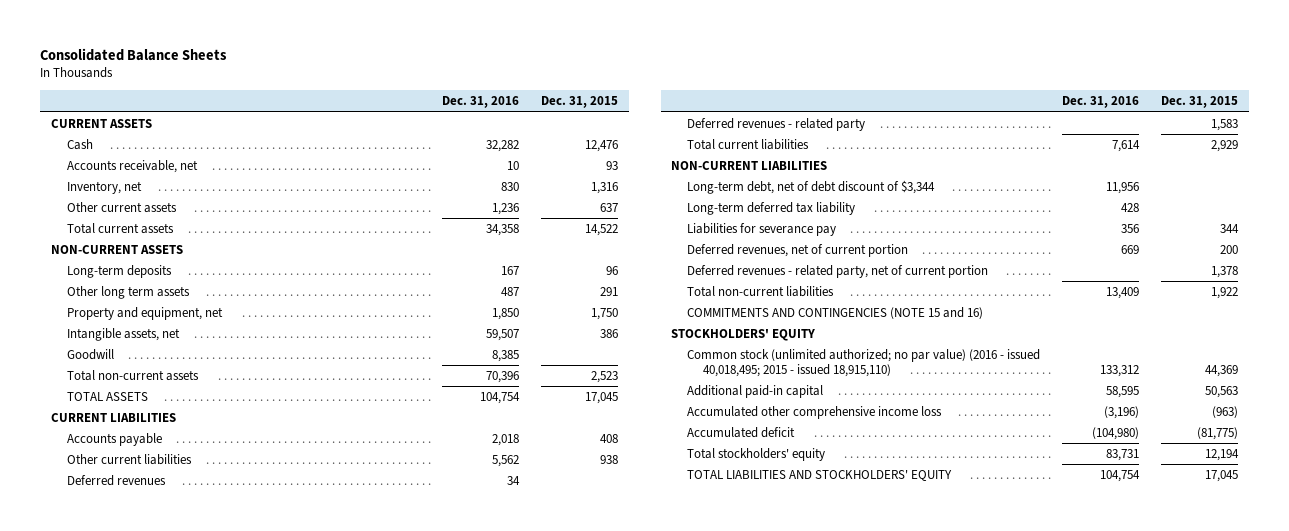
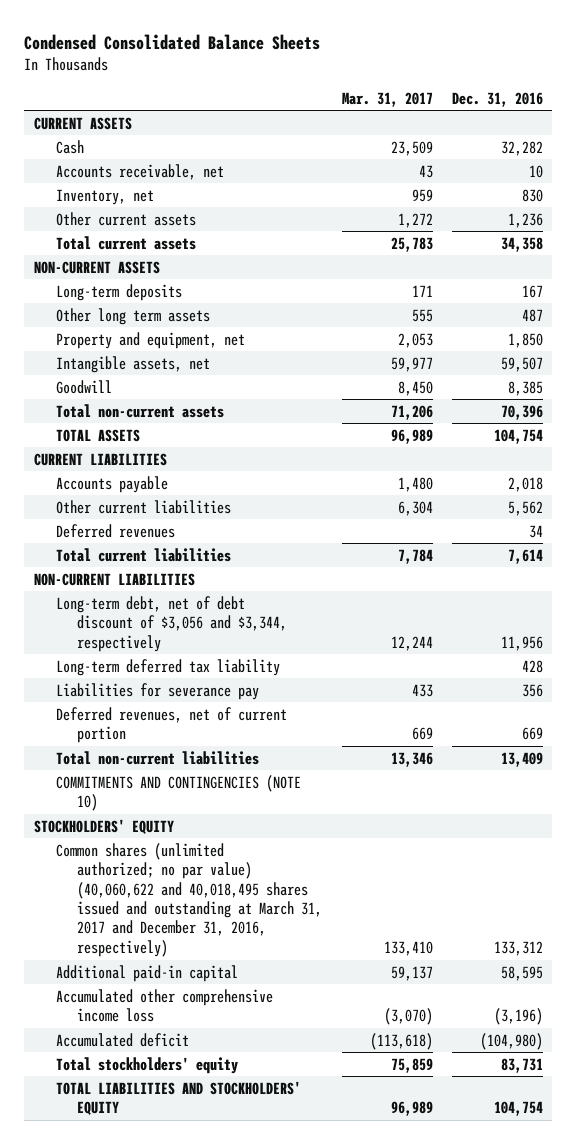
[40,48,228,62] Consolidated Balance Sheets -> [24,33,321,50] Condensed Consolidated Balance Sheets
[540,96,618,109] Dec. 31, 2015 -> none
none -> [341,91,433,107] Mar. 31, 2017
[687,117,866,131] Deferred revenues - related party -> none
[687,179,936,194] Long-term debt, net of debt discount of $3,344 -> [55,595,288,652] Long-term debt, net of debt discount of $3,056 and $3,344, respectively
[687,264,989,278] Deferred revenues - related party, net of current portion -> none
[687,306,984,319] COMMITMENTS AND CONTINGENCIES (NOTE 15 and 16) -> [55,774,301,812] COMMITMENTS AND CONTINGENCIES (NOTE 10)
[687,348,1041,377] Common stock (unlimited authorized; no par value) (2016 - issued 40,018,495; 2015 - issued 18,915,110) -> [55,842,323,957] Common shares (unlimited authorized; no par value) (40,060,622 and 40,018,495 shares issued and outstanding at March 31, 2017 and December 31, 2016, respectively)

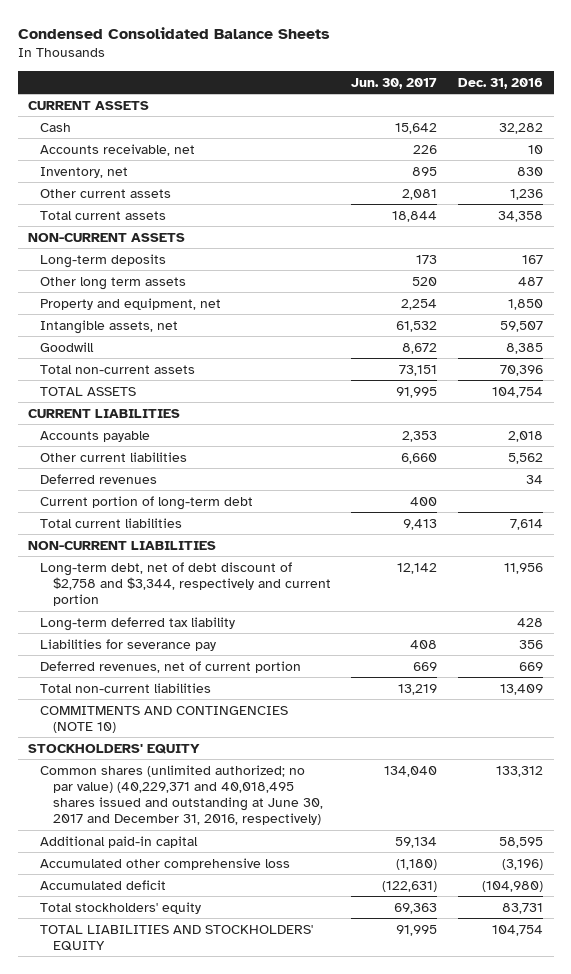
[341,91,433,107] Mar. 31, 2017 -> none
none -> [351,77,438,89] Jun. 30, 2017
none -> [40,495,254,510] Current portion of long-term debt
[55,595,288,652] Long-term debt, net of debt discount of $3,056 and $3,344, respectively -> [40,561,331,607] Long-term debt, net of debt discount of $2,758 and $3,344, respectively and current portion
[55,842,323,957] Common shares (unlimited authorized; no par value) (40,060,622 and 40,018,495 shares issued and outstanding at March 31, 2017 and December 31, 2016, respectively) -> [40,764,323,826] Common shares (unlimited authorized; no par value) (40,229,371 and 40,018,495 shares issued and outstanding at June 30, 2017 and December 31, 2016, respectively)
[55,988,273,1023] Accumulated other comprehensive income loss -> [40,857,291,870] Accumulated other comprehensive loss

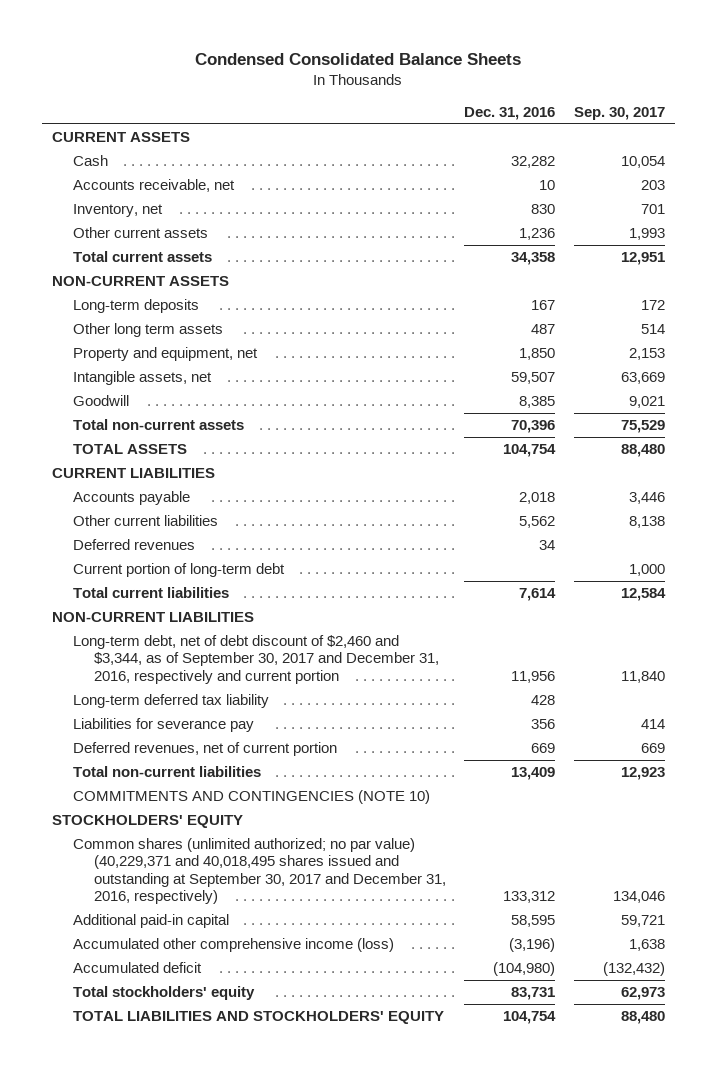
[351,77,438,89] Jun. 30, 2017 -> none
none -> [574,106,666,120] Sep. 30, 2017
[40,561,331,607] Long-term debt, net of debt discount of $2,758 and $3,344, respectively and current portion -> [72,635,439,684] Long-term debt, net of debt discount of $2,460 and $3,344, as of September 30, 2017 and December 31, 2016, respectively and current portion
[40,764,323,826] Common shares (unlimited authorized; no par value) (40,229,371 and 40,018,495 shares issued and outstanding at June 30, 2017 and December 31, 2016, respectively) -> [72,838,446,905] Common shares (unlimited authorized; no par value) (40,229,371 and 40,018,495 shares issued and outstanding at September 30, 2017 and December 31, 2016, respectively)
[40,857,291,870] Accumulated other comprehensive loss -> [72,938,394,953] Accumulated other comprehensive income (loss)

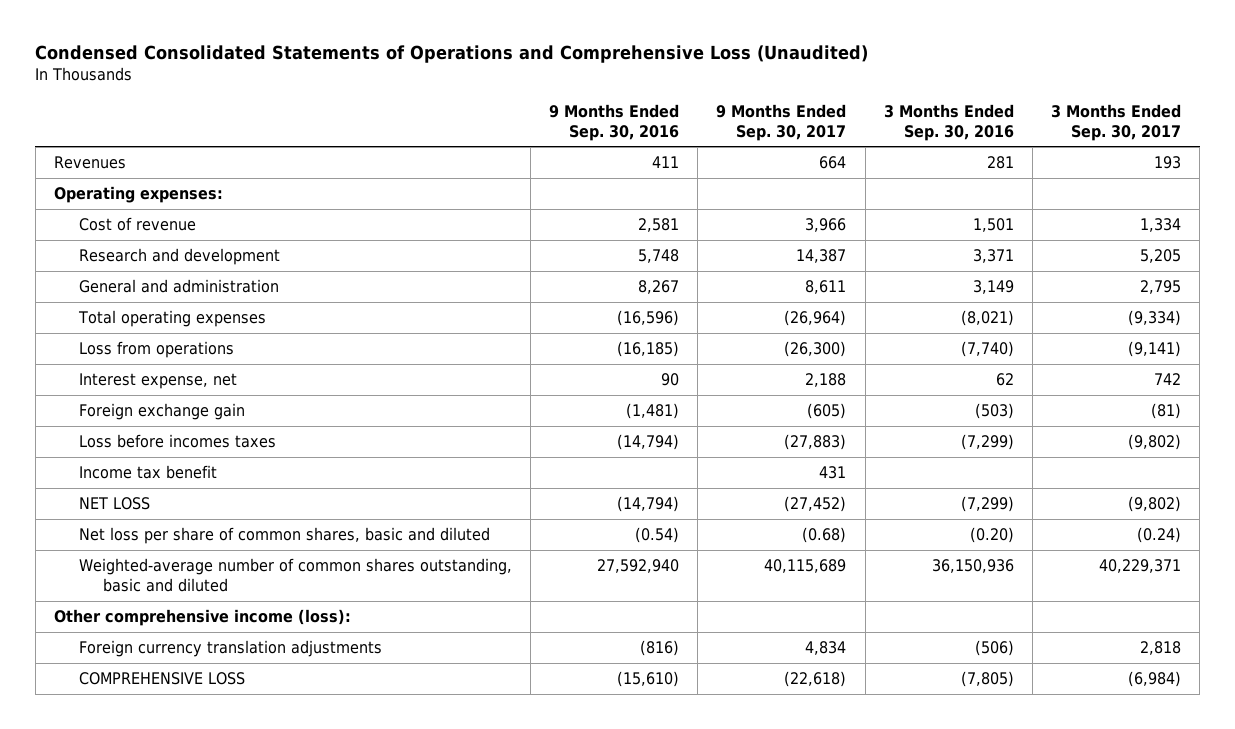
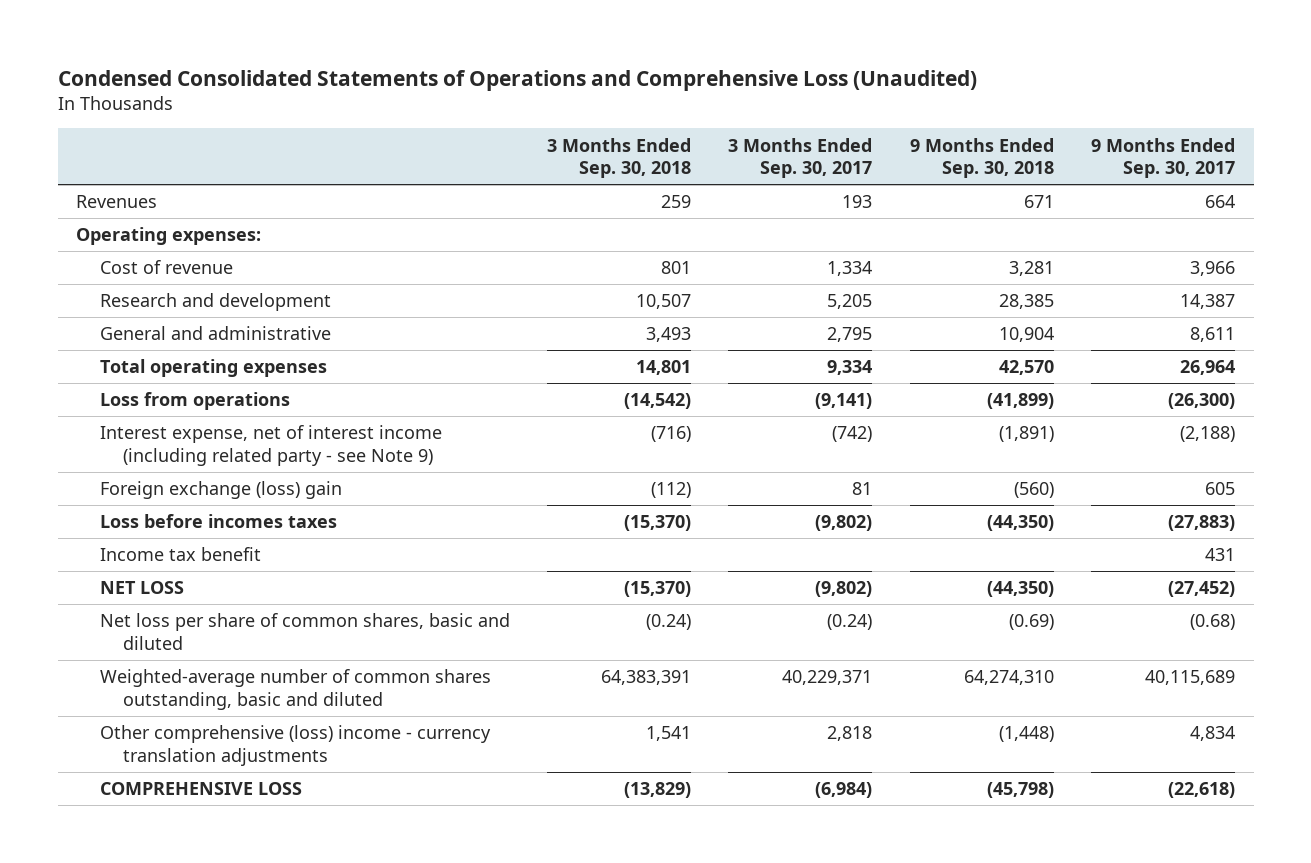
[549,103,680,141] 9 Months Ended Sep. 30, 2016 -> none
[883,103,1014,141] 3 Months Ended Sep. 30, 2016 -> none
none -> [546,137,691,178] 3 Months Ended Sep. 30, 2018
none -> [909,137,1054,178] 9 Months Ended Sep. 30, 2018
[78,278,279,293] General and administration -> [99,326,331,341] General and administrative
[784,309,847,326] (26,964) -> [1180,360,1236,376] 26,964
[1128,309,1182,326] (9,334) -> [827,360,873,376] 9,334
[78,372,237,389] Interest expense, net -> [99,425,442,466] Interest expense, net of interest income (including related party - see Note 9)
[805,372,847,387] 2,188 -> [1180,426,1236,443] (2,188)
[1154,372,1182,385] 742 -> [832,426,873,443] (742)
[78,402,245,420] Foreign exchange gain -> [99,481,342,500] Foreign exchange (loss) gain
[807,402,847,419] (605) -> [1205,482,1236,496] 605
[1151,402,1182,419] (81) -> [852,482,873,496] 81
[53,608,351,626] Other comprehensive income (loss): -> none
[78,639,382,657] Foreign currency translation adjustments -> [99,725,491,766] Other comprehensive (loss) income - currency translation adjustments

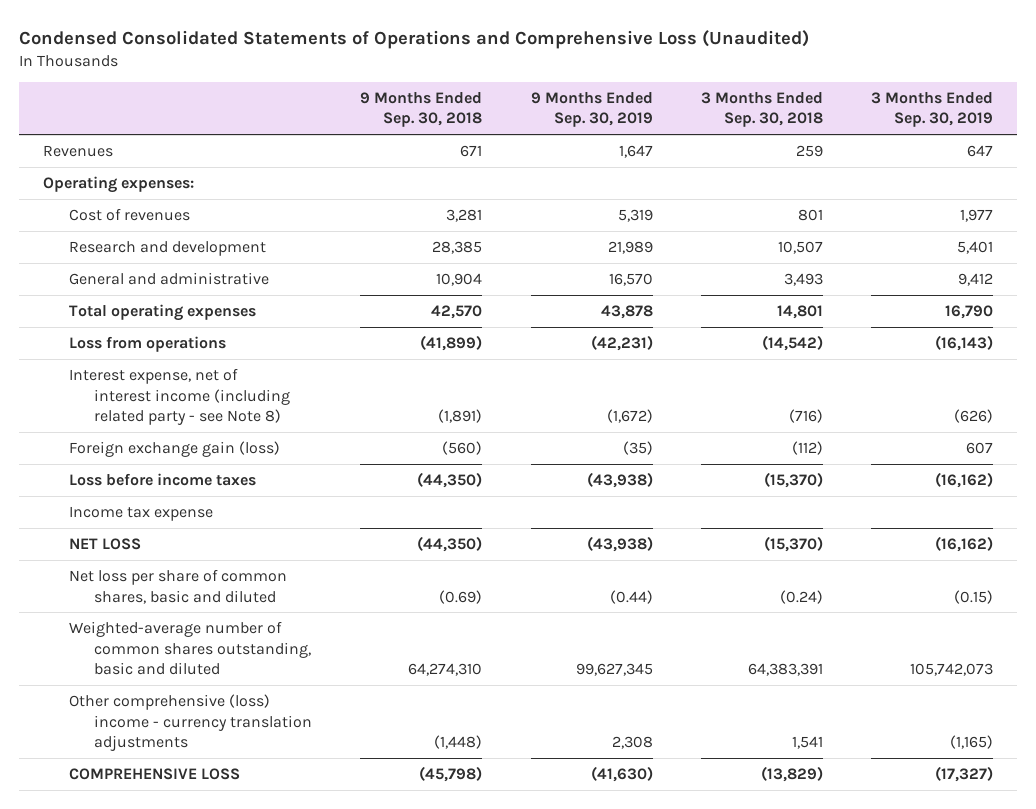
[728,137,873,178] 3 Months Ended Sep. 30, 2017 -> none
[1091,137,1236,178] 9 Months Ended Sep. 30, 2017 -> none
none -> [530,91,653,128] 9 Months Ended Sep. 30, 2019
none -> [871,91,994,128] 3 Months Ended Sep. 30, 2019
[99,260,233,275] Cost of revenue -> [68,208,190,222] Cost of revenues
[99,425,442,466] Interest expense, net of interest income (including related party - see Note 9) -> [68,368,291,425] Interest expense, net of interest income (including related party - see Note 8)
[99,481,342,500] Foreign exchange (loss) gain -> [68,441,280,458] Foreign exchange gain (loss)
[99,514,337,529] Loss before incomes taxes -> [68,473,256,487] Loss before income taxes
[99,547,261,562] Income tax benefit -> [68,506,213,522] Income tax expense

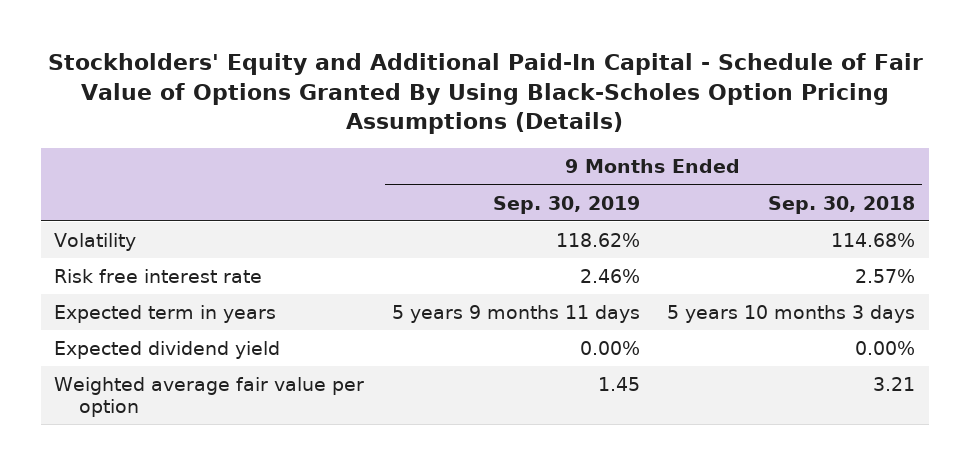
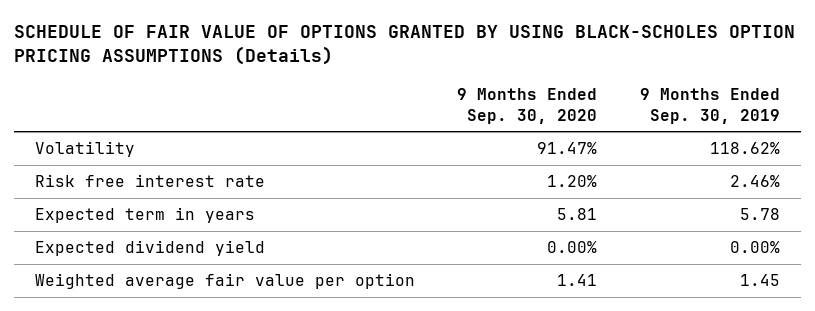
[47,53,923,135] Stockholders' Equity and Additional Paid-In Capital - Schedule of Fair Value of Options Granted By Using Black-Scholes Option Pricing Assumptions (Details) -> [13,25,795,66] SCHEDULE OF FAIR VALUE OF OPTIONS GRANTED BY USING BLACK-SCHOLES OPTION PRICING ASSUMPTIONS (Details)
[768,195,916,214] Sep. 30, 2018 -> none
none -> [457,88,598,124] 9 Months Ended Sep. 30, 2020
[391,305,640,324] 5 years 9 months 11 days -> [740,208,781,221] 5.78

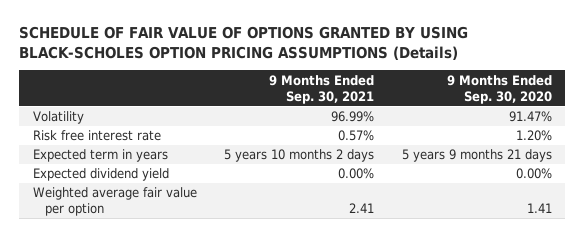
[640,88,781,124] 9 Months Ended Sep. 30, 2019 -> none
none -> [269,74,375,104] 9 Months Ended Sep. 30, 2021
[557,208,598,221] 5.81 -> [401,149,552,163] 5 years 9 months 21 days

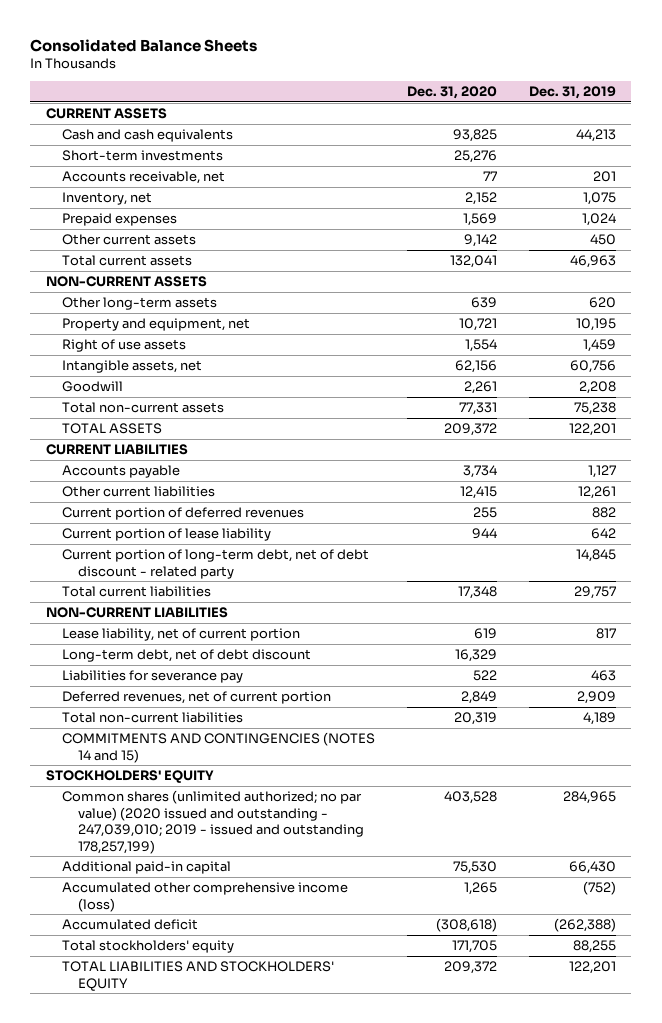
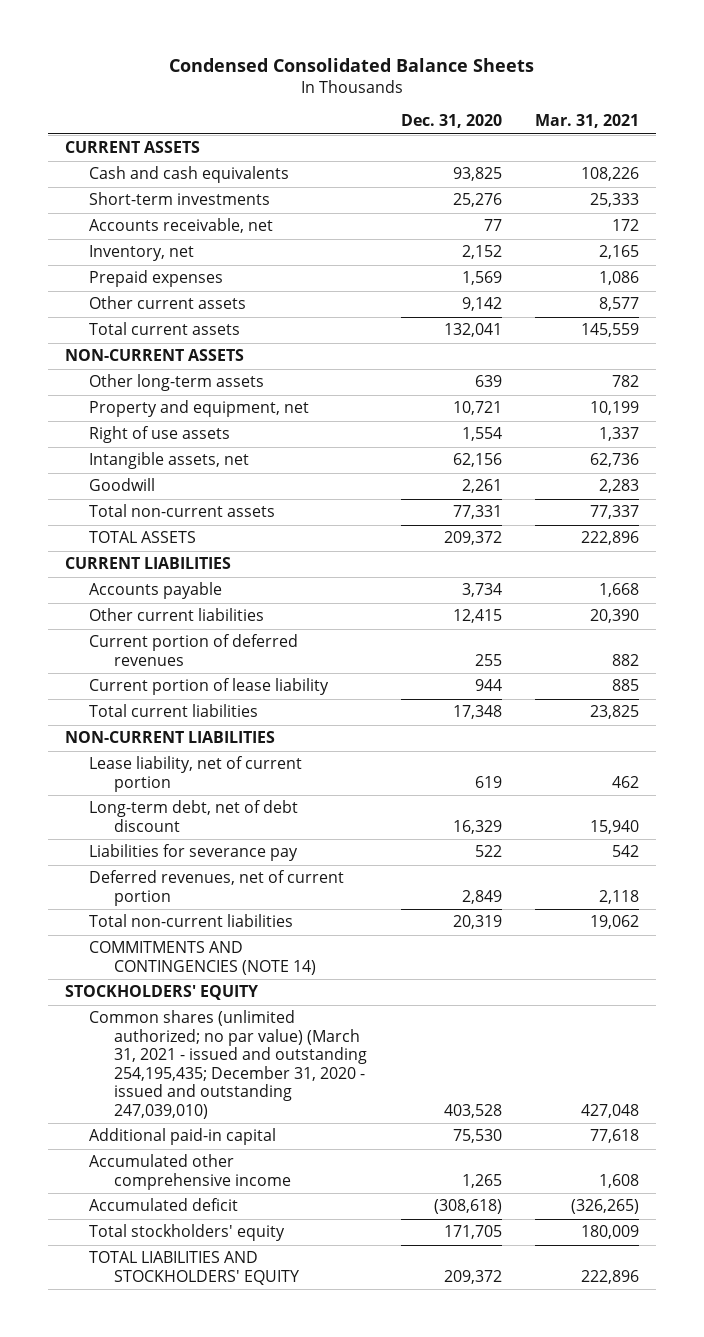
[30,38,258,52] Consolidated Balance Sheets -> [169,57,535,72] Condensed Consolidated Balance Sheets
[528,86,616,100] Dec. 31, 2019 -> none
none -> [535,114,640,129] Mar. 31, 2021
[61,549,369,579] Current portion of long-term debt, net of debt discount - related party -> none
[61,732,375,763] COMMITMENTS AND CONTINGENCIES (NOTES 14 and 15) -> [89,941,316,975] COMMITMENTS AND CONTINGENCIES (NOTE 14)
[61,790,364,854] Common shares (unlimited authorized; no par value) (2020 issued and outstanding - 247,039,010; 2019 - issued and outstanding 178,257,199) -> [89,1010,367,1119] Common shares (unlimited authorized; no par value) (March 31, 2021 - issued and outstanding 254,195,435; December 31, 2020 - issued and outstanding 247,039,010)
[61,882,348,912] Accumulated other comprehensive income (loss) -> [89,1154,291,1190] Accumulated other comprehensive income

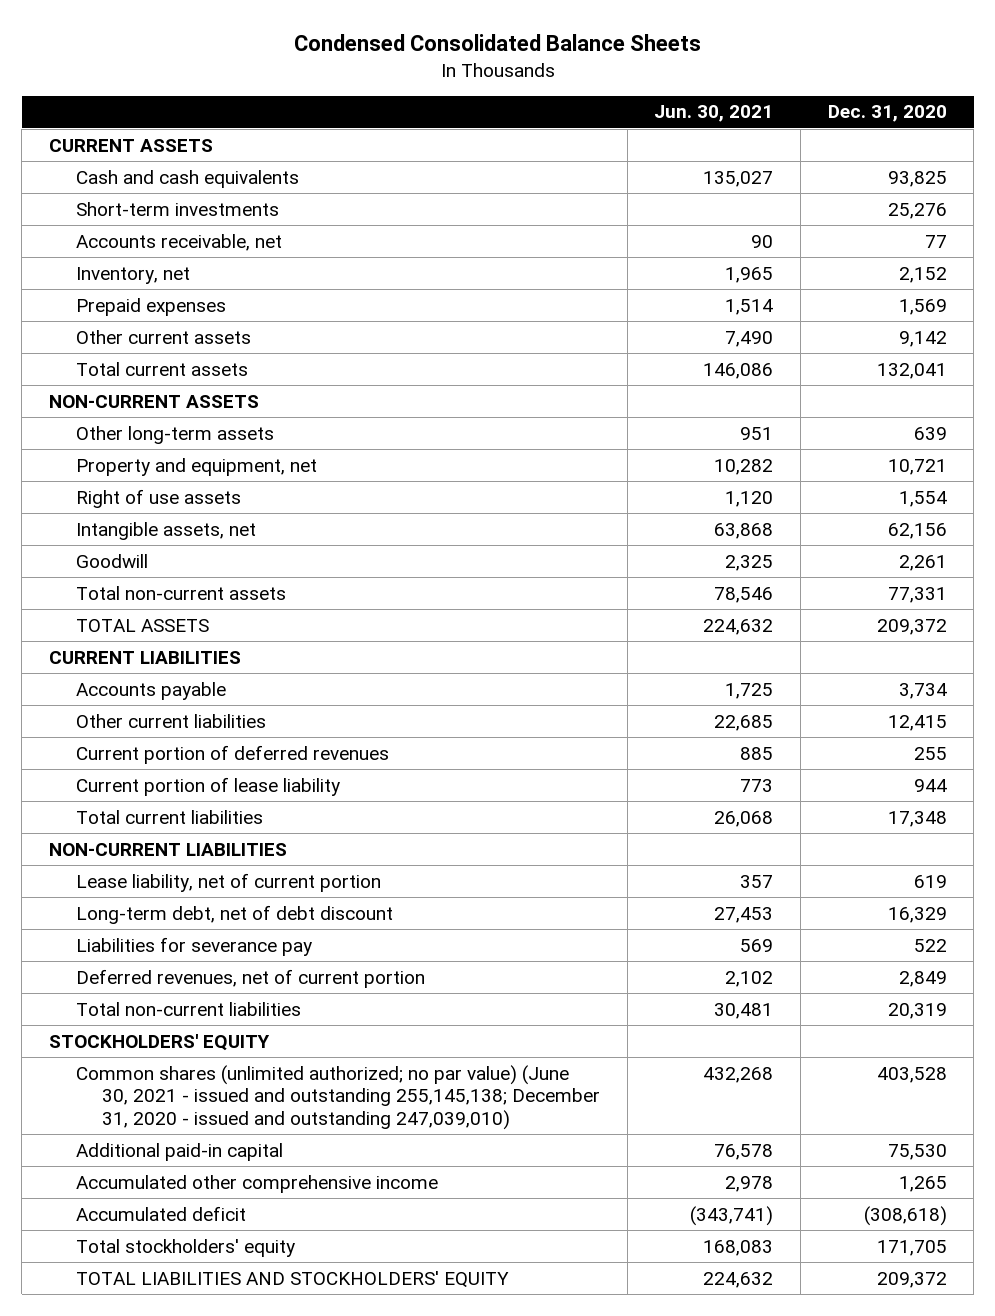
[535,114,640,129] Mar. 31, 2021 -> none
none -> [654,105,774,123] Jun. 30, 2021
[89,941,316,975] COMMITMENTS AND CONTINGENCIES (NOTE 14) -> none
[89,1010,367,1119] Common shares (unlimited authorized; no par value) (March 31, 2021 - issued and outstanding 254,195,435; December 31, 2020 - issued and outstanding 247,039,010) -> [75,1064,601,1131] Common shares (unlimited authorized; no par value) (June 30, 2021 - issued and outstanding 255,145,138; December 31, 2020 - issued and outstanding 247,039,010)

